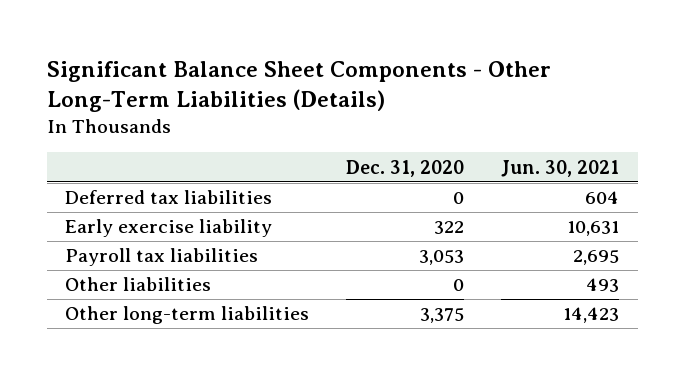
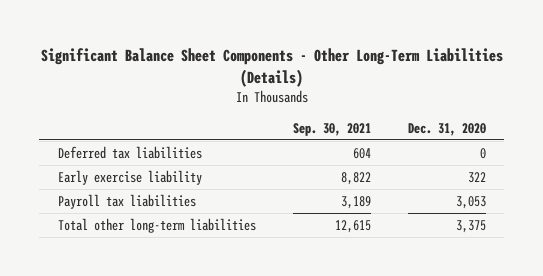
[501,159,620,177] Jun. 30, 2021 -> none
none -> [292,122,371,136] Sep. 30, 2021
[65,277,212,292] Other liabilities -> none
[65,306,310,325] Other long-term liabilities -> [57,217,256,233] Total other long-term liabilities

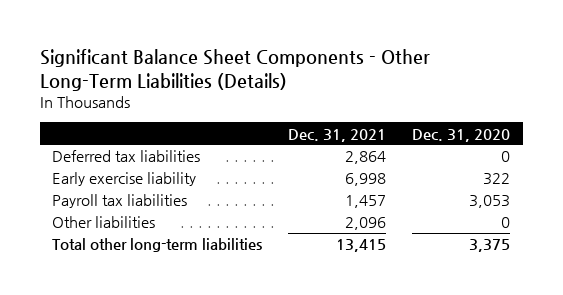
[292,122,371,136] Sep. 30, 2021 -> none
none -> [288,128,387,142] Dec. 31, 2021
none -> [52,216,156,229] Other liabilities

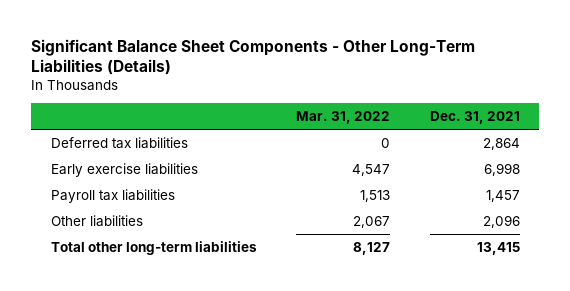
[412,128,511,142] Dec. 31, 2020 -> none
none -> [296,111,391,125] Mar. 31, 2022
[52,172,197,187] Early exercise liability -> [50,162,198,177] Early exercise liabilities

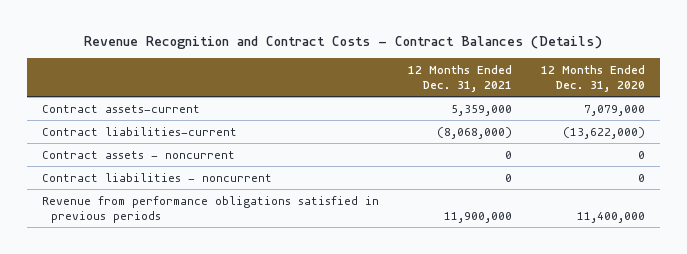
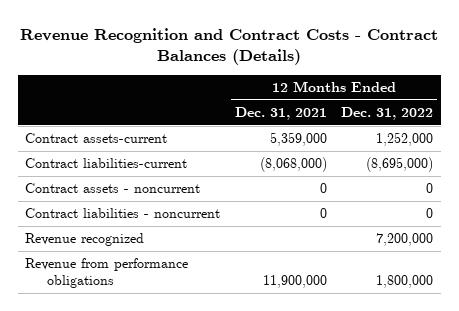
[541,64,646,92] 12 Months Ended Dec. 31, 2020 -> none
none -> [341,107,434,121] Dec. 31, 2022
none -> [25,233,145,247] Revenue recognized
[41,195,379,223] Revenue from performance obligations satisfied in previous periods -> [25,258,189,289] Revenue from performance obligations

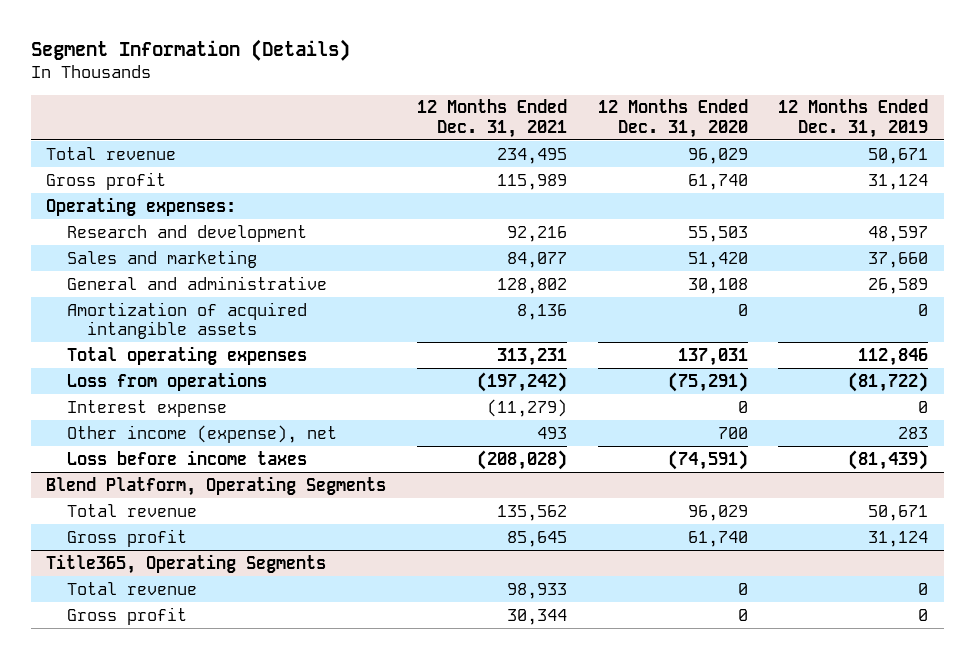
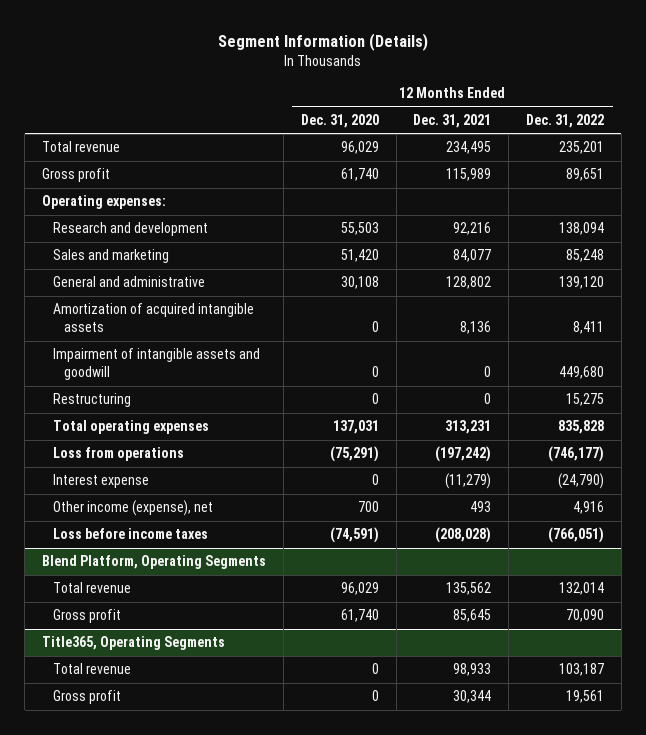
[778,99,929,138] 12 Months Ended Dec. 31, 2019 -> none
none -> [526,113,605,128] Dec. 31, 2022
none -> [53,348,261,381] Impairment of intangible assets and goodwill
none -> [53,393,132,408] Restructuring

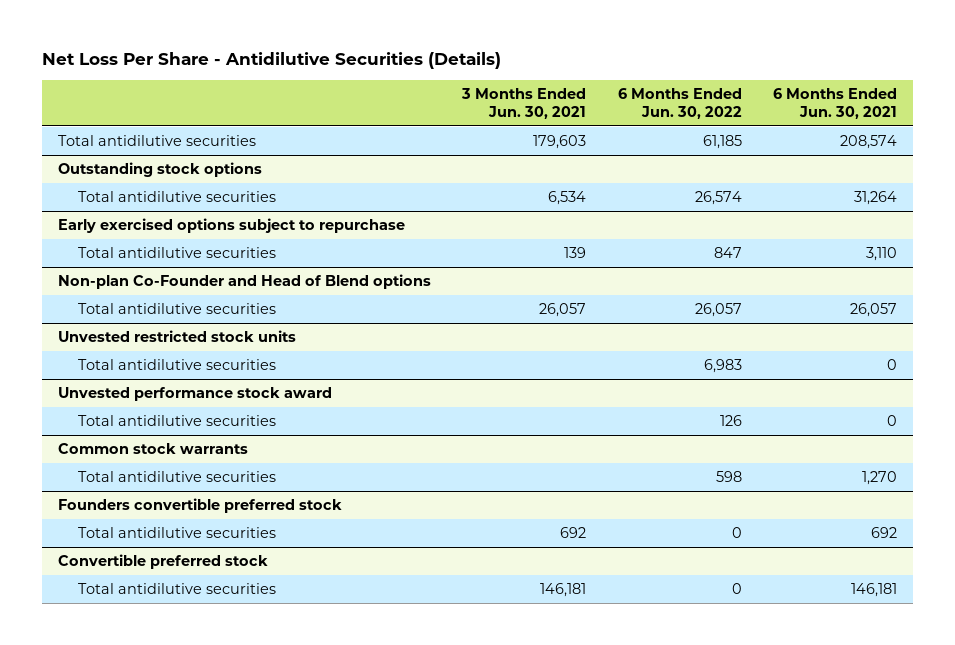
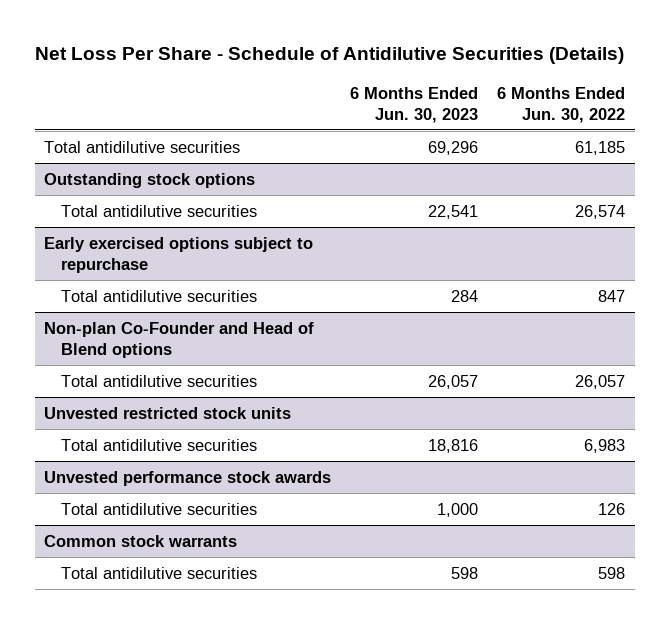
[41,51,501,69] Net Loss Per Share - Antidilutive Securities (Details) -> [34,47,624,65] Net Loss Per Share - Schedule of Antidilutive Securities (Details)
[461,87,587,119] 3 Months Ended Jun. 30, 2021 -> none
[773,87,898,119] 6 Months Ended Jun. 30, 2021 -> none
none -> [350,86,479,123] 6 Months Ended Jun. 30, 2023
[57,387,332,402] Unvested performance stock award -> [44,470,332,486] Unvested performance stock awards
[57,498,342,514] Founders convertible preferred stock -> none
[77,527,276,539] Total antidilutive securities -> none
[57,554,268,570] Convertible preferred stock -> none
[77,583,276,595] Total antidilutive securities -> none

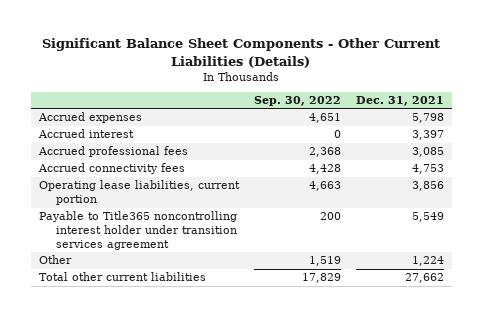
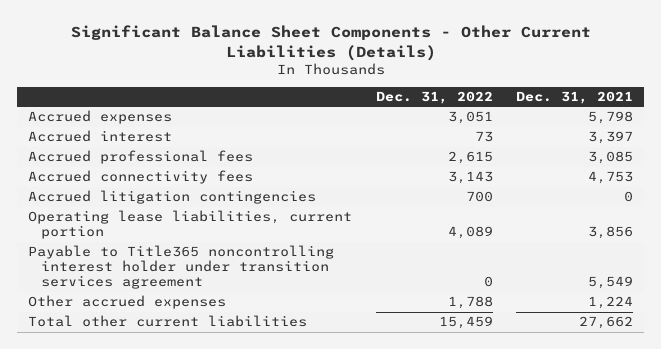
[253,96,341,107] Sep. 30, 2022 -> none
none -> [375,91,493,105] Dec. 31, 2022
none -> [28,190,317,205] Accrued litigation contingencies
[38,255,72,265] Other -> [28,295,227,310] Other accrued expenses

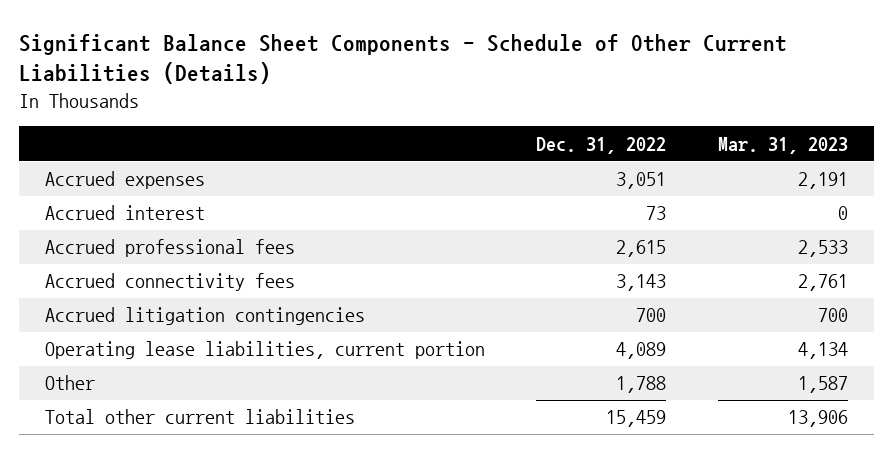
[70,24,591,61] Significant Balance Sheet Components - Other Current Liabilities (Details) -> [19,33,788,85] Significant Balance Sheet Components - Schedule of Other Current Liabilities (Details)
[515,91,633,105] Dec. 31, 2021 -> none
none -> [718,136,849,154] Mar. 31, 2023
[28,245,335,290] Payable to Title365 noncontrolling interest holder under transition services agreement -> none
[28,295,227,310] Other accrued expenses -> [44,375,95,391] Other

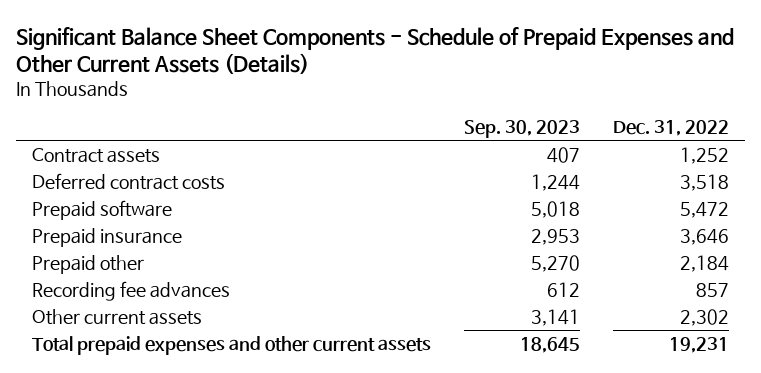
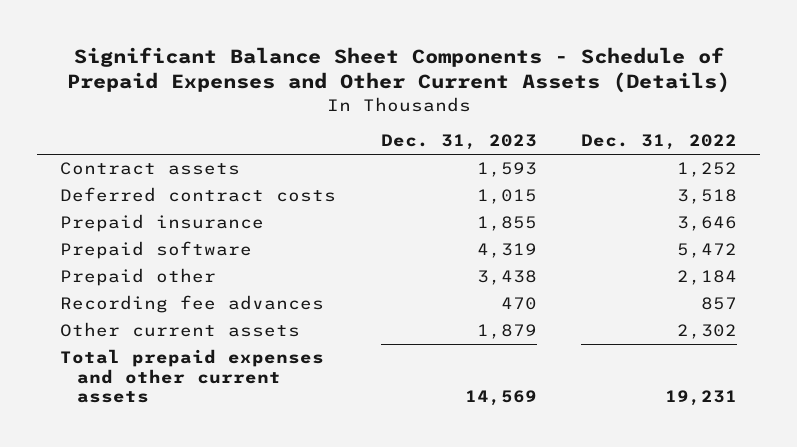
[464,120,581,139] Sep. 30, 2023 -> none
none -> [380,134,537,151] Dec. 31, 2023
[32,199,173,220] Prepaid software -> [59,241,252,260] Prepaid software

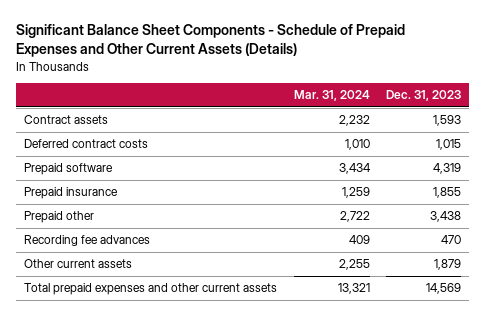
[581,134,738,151] Dec. 31, 2022 -> none
none -> [293,90,370,102] Mar. 31, 2024
[59,214,264,233] Prepaid insurance -> [24,187,119,200] Prepaid insurance

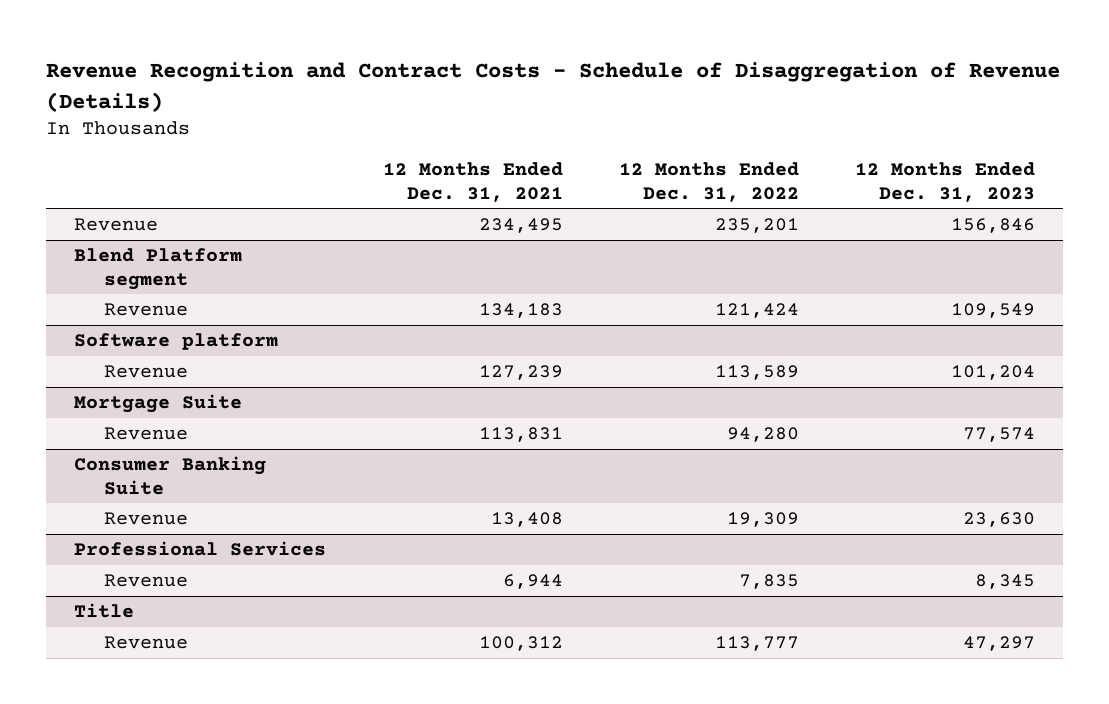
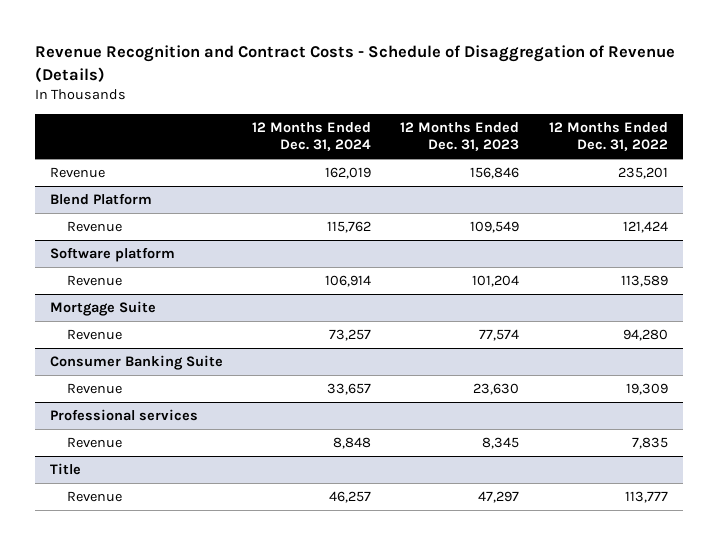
[382,162,563,202] 12 Months Ended Dec. 31, 2021 -> none
none -> [251,121,371,152] 12 Months Ended Dec. 31, 2024
[74,248,243,290] Blend Platform segment -> [49,192,152,205] Blend Platform
[74,541,327,557] Professional Services -> [49,408,198,421] Professional services

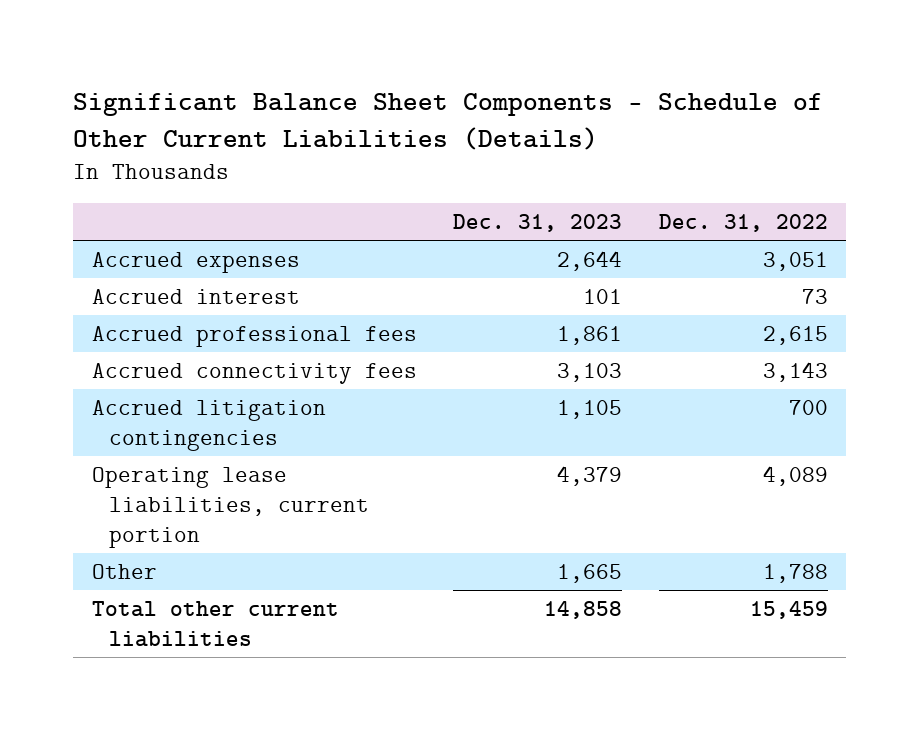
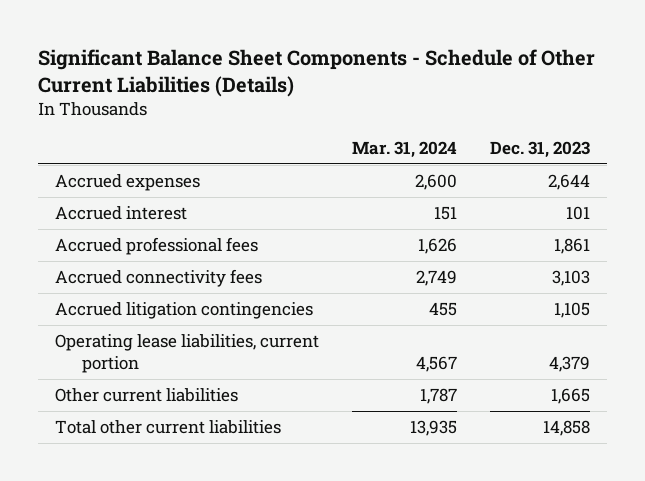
[658,213,828,232] Dec. 31, 2022 -> none
none -> [351,141,457,159] Mar. 31, 2024
[91,563,157,579] Other -> [54,388,238,403] Other current liabilities

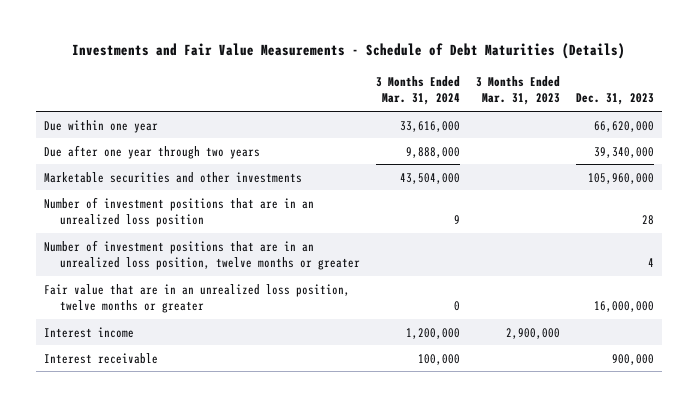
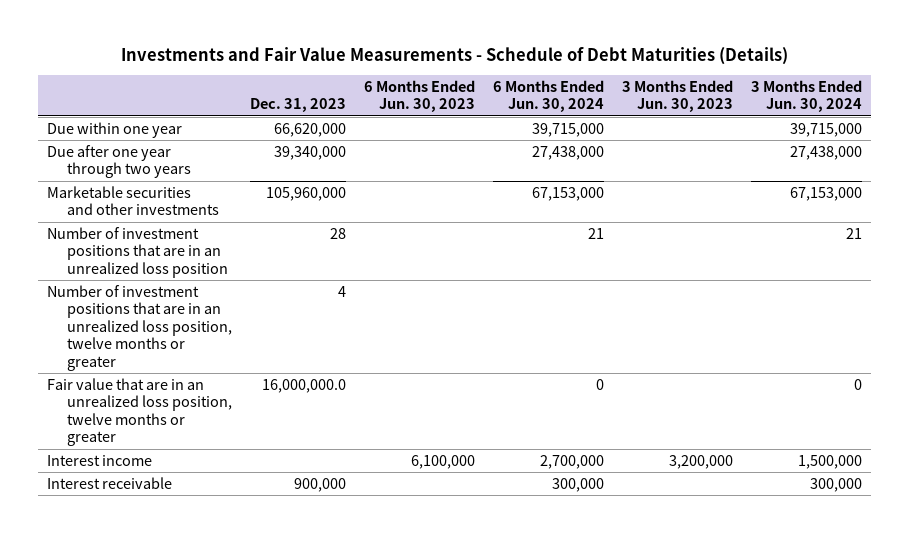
[376,75,461,106] 3 Months Ended Mar. 31, 2024 -> none
[476,75,561,106] 3 Months Ended Mar. 31, 2023 -> none
none -> [364,79,476,113] 6 Months Ended Jun. 30, 2023
none -> [493,79,605,113] 6 Months Ended Jun. 30, 2024
none -> [622,79,734,113] 3 Months Ended Jun. 30, 2023
none -> [751,79,863,113] 3 Months Ended Jun. 30, 2024
[594,301,655,313] 16,000,000 -> [262,378,347,393] 16,000,000.0

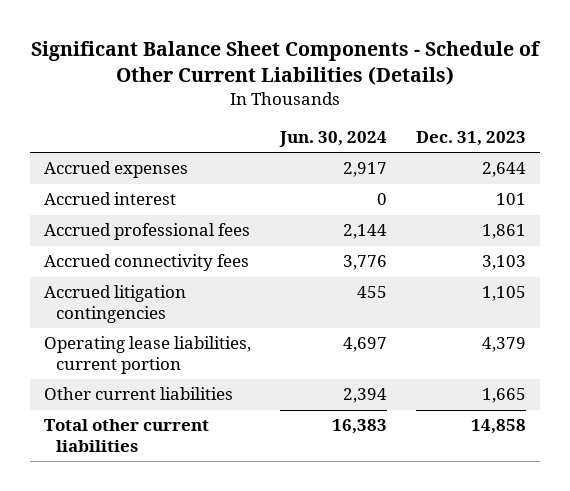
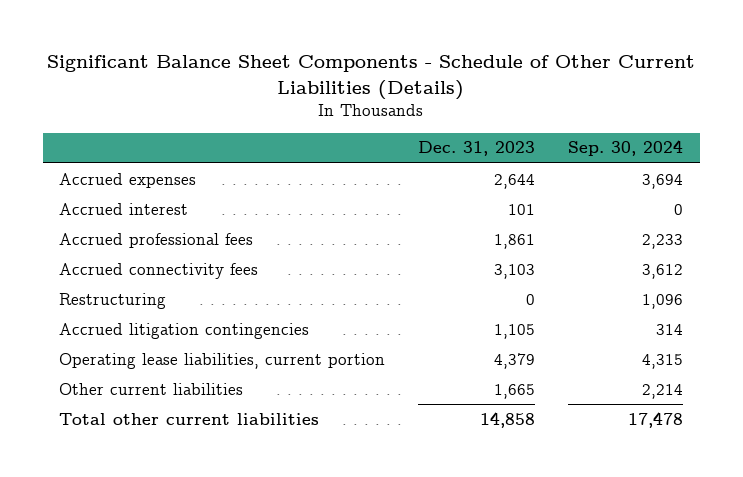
[279,130,388,147] Jun. 30, 2024 -> none
none -> [568,140,684,157] Sep. 30, 2024
none -> [59,292,167,309] Restructuring

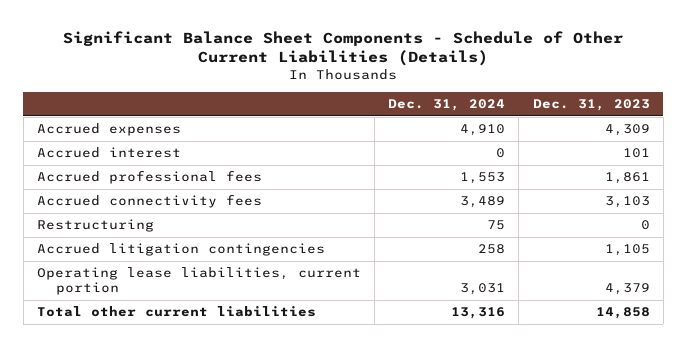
[568,140,684,157] Sep. 30, 2024 -> none
none -> [388,99,506,112] Dec. 31, 2024
[494,173,536,189] 2,644 -> [604,124,650,137] 4,309
[59,382,244,395] Other current liabilities -> none

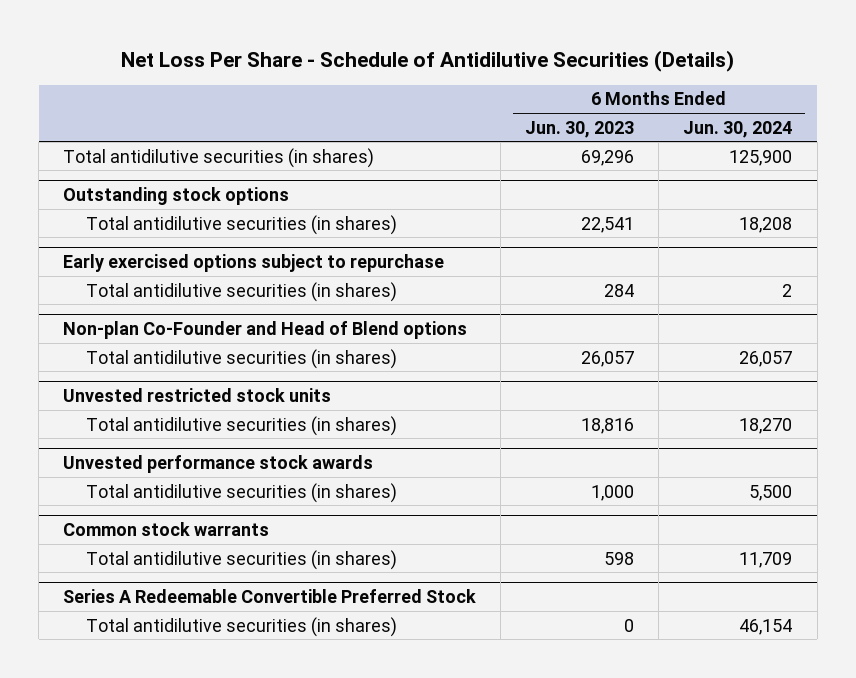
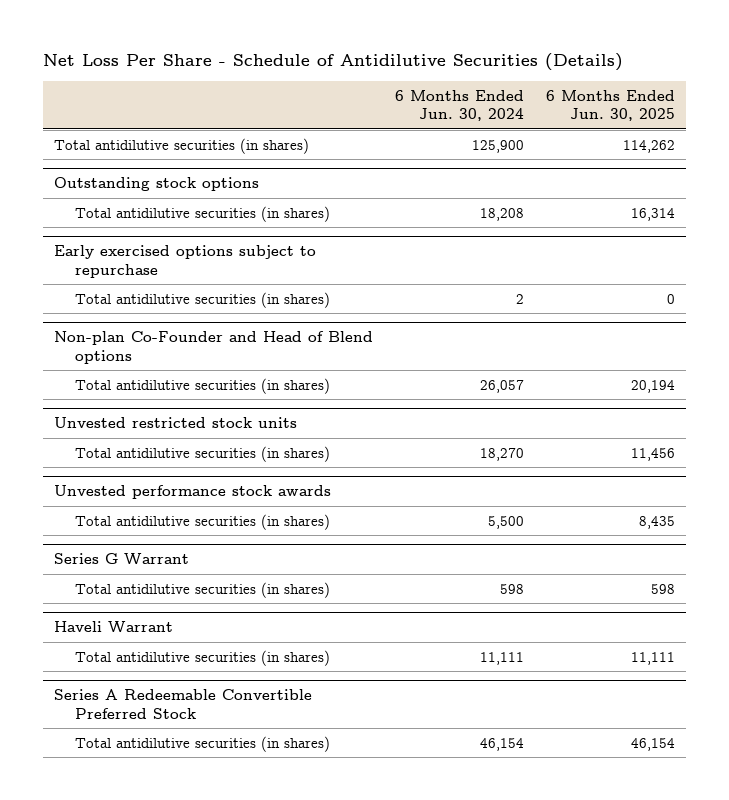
[525,120,635,138] Jun. 30, 2023 -> none
none -> [546,89,676,122] 6 Months Ended Jun. 30, 2025
[63,521,270,536] Common stock warrants -> none
none -> [54,552,190,565] Series G Warrant
[739,551,793,568] 11,709 -> [500,583,525,594] 598
none -> [54,620,174,633] Haveli Warrant
none -> [75,649,331,666] Total antidilutive securities (in shares)

